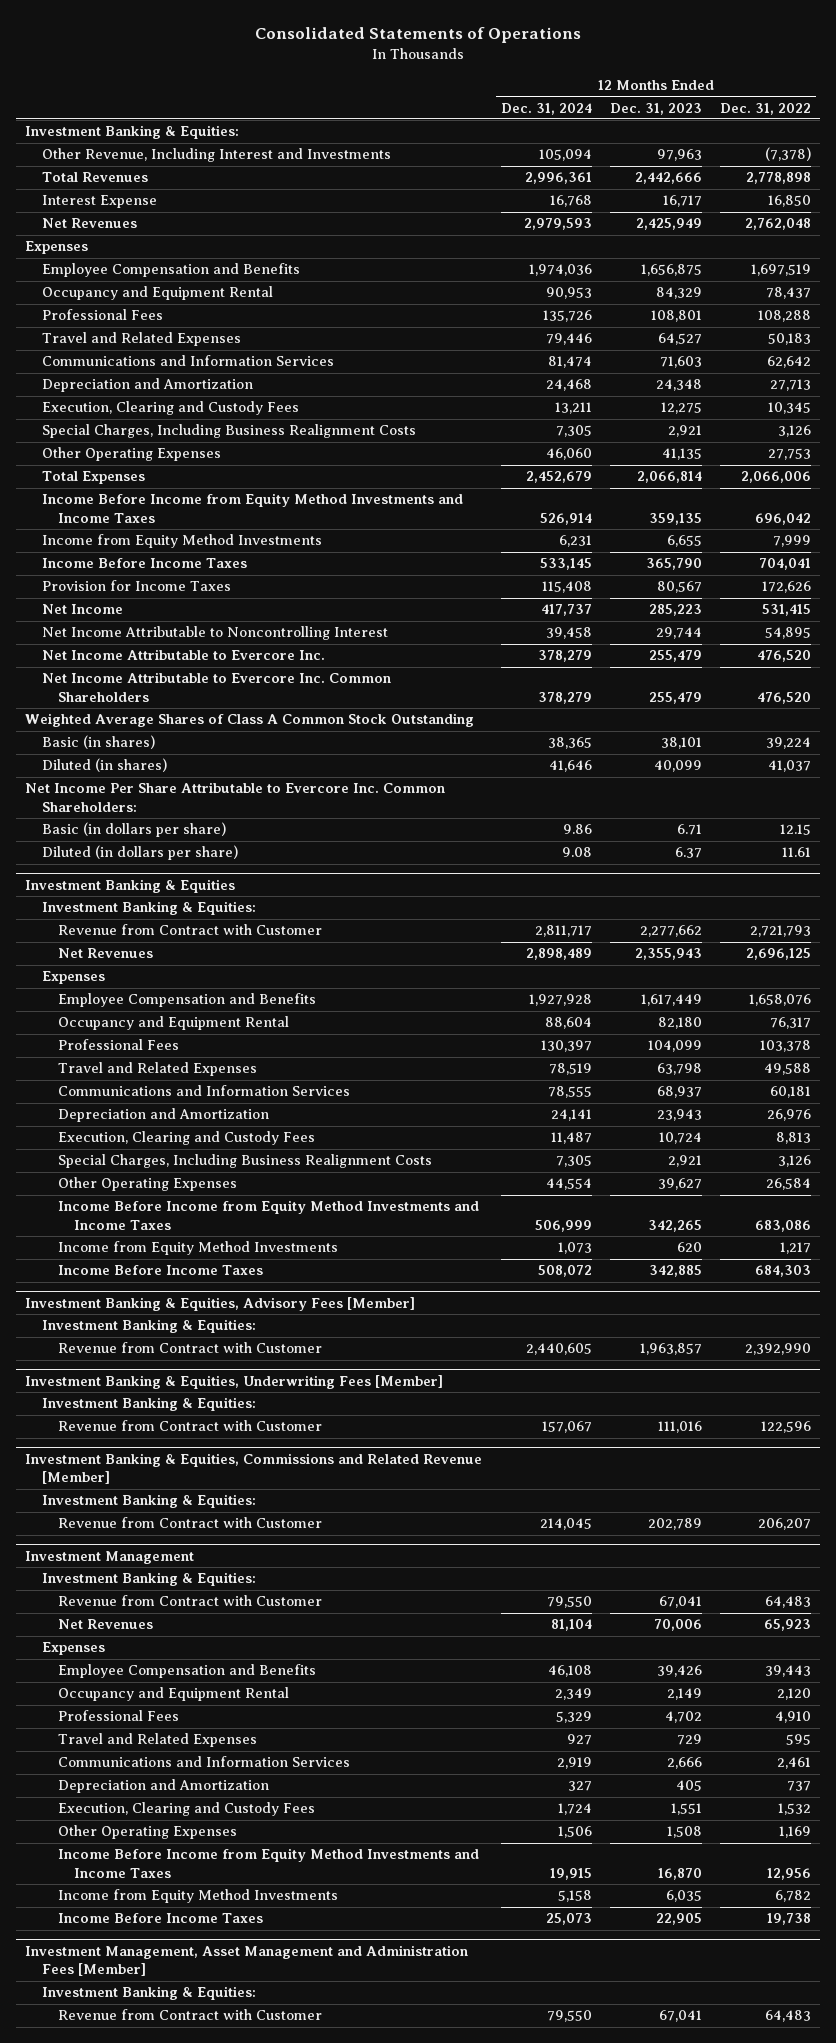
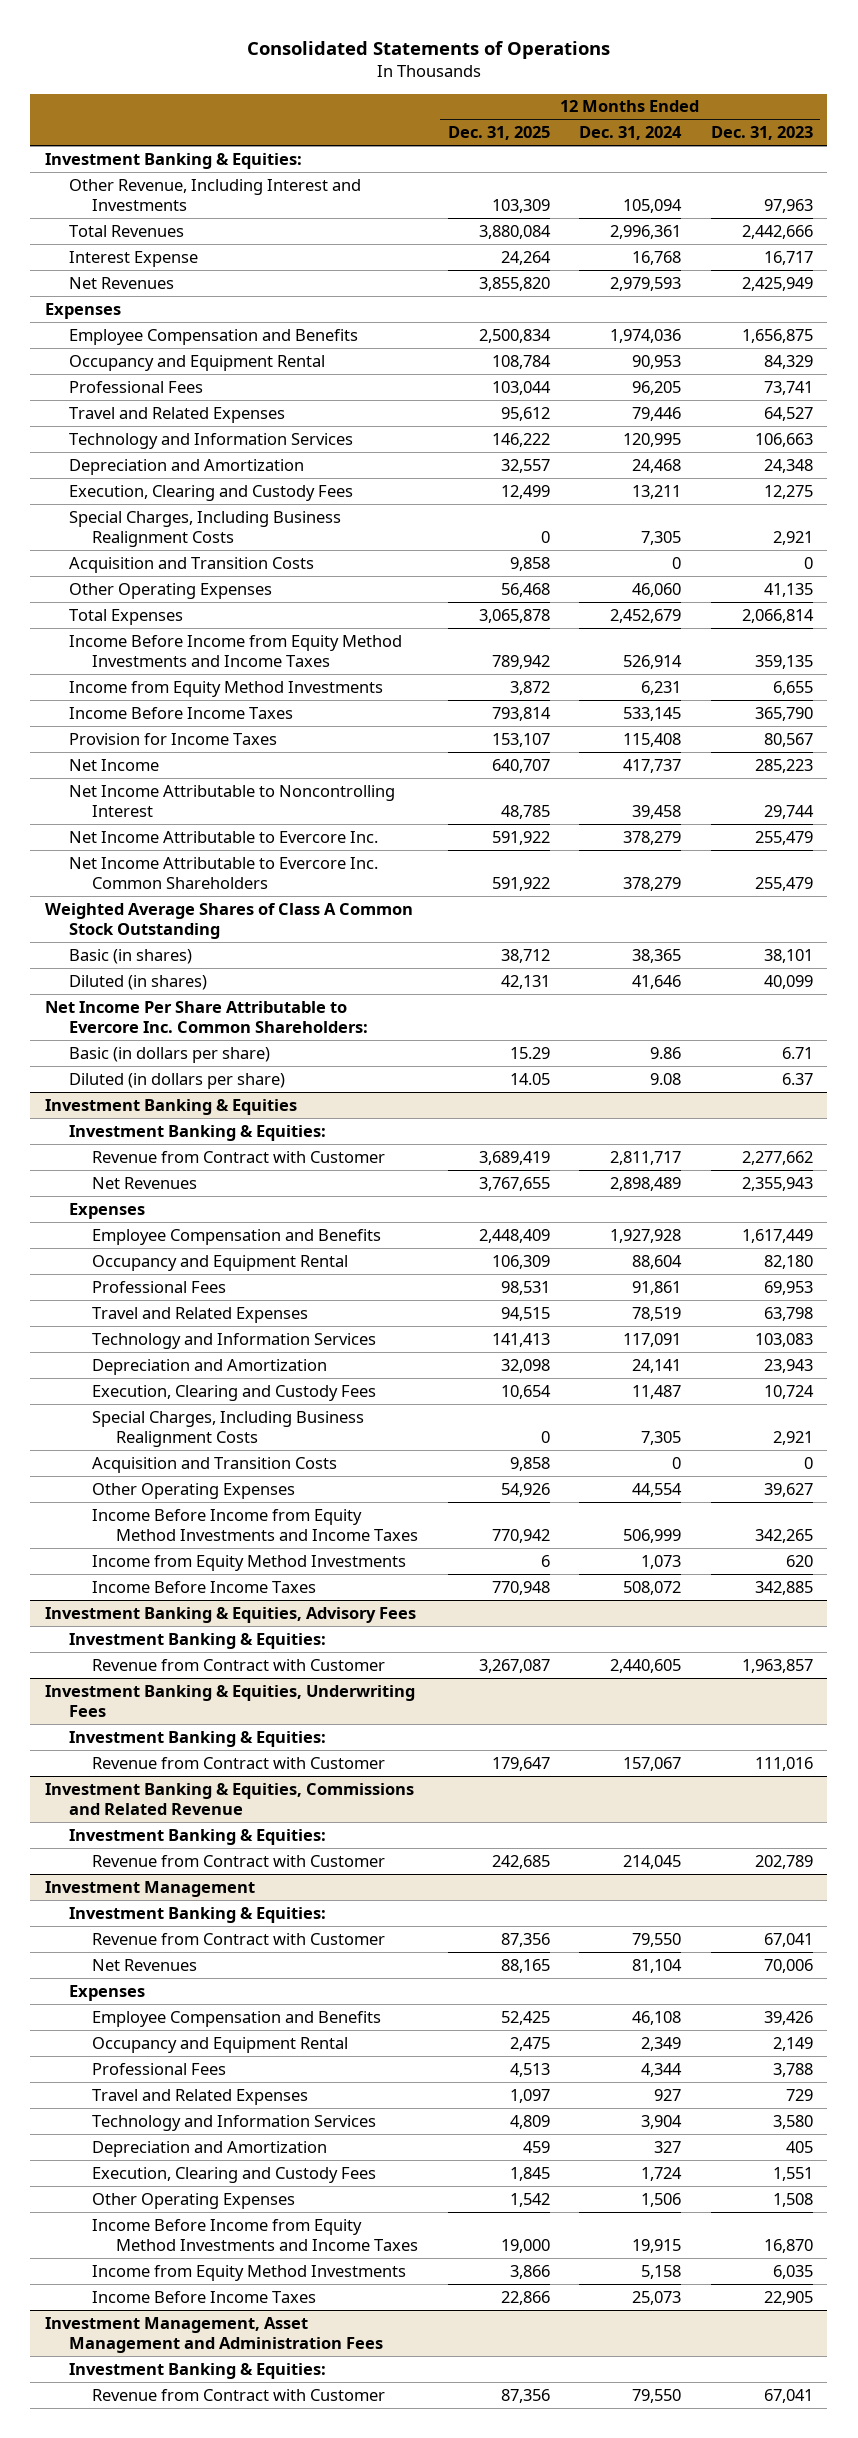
[720,102,812,115] Dec. 31, 2022 -> none
none -> [447,125,550,140] Dec. 31, 2025
[542,310,592,323] 135,726 -> [632,380,682,395] 96,205
[650,310,702,323] 108,801 -> [763,380,813,395] 73,741
[41,355,334,367] Communications and Information Services -> [68,432,353,449] Technology and Information Services
[547,356,592,369] 81,474 -> [623,432,682,447] 120,995
[659,356,702,369] 71,603 -> [754,432,813,447] 106,663
none -> [68,556,314,573] Acquisition and Transition Costs
[540,1040,592,1053] 130,397 -> [632,1280,682,1295] 91,861
[647,1040,702,1053] 104,099 -> [763,1280,813,1295] 69,953
[57,1085,350,1097] Communications and Information Services -> [92,1332,377,1349] Technology and Information Services
[547,1086,592,1099] 78,555 -> [623,1332,682,1347] 117,091
[656,1086,702,1099] 68,937 -> [754,1332,813,1347] 103,083
none -> [92,1456,338,1473] Acquisition and Transition Costs
[25,1296,416,1311] Investment Banking & Equities, Advisory Fees [Member] -> [44,1606,416,1623] Investment Banking & Equities, Advisory Fees
[25,1374,444,1389] Investment Banking & Equities, Underwriting Fees [Member] -> [44,1684,415,1717] Investment Banking & Equities, Underwriting Fees
[25,1452,483,1485] Investment Banking & Equities, Commissions and Related Revenue [Member] -> [44,1782,414,1815] Investment Banking & Equities, Commissions and Related Revenue
[555,1711,592,1724] 5,329 -> [641,2062,683,2077] 4,344
[664,1711,702,1724] 4,702 -> [772,2062,813,2077] 3,788
[57,1756,350,1768] Communications and Information Services -> [92,2114,377,2131] Technology and Information Services
[556,1757,592,1770] 2,919 -> [641,2114,683,2129] 3,904
[666,1757,702,1770] 2,666 -> [772,2114,813,2129] 3,580
[25,1944,469,1977] Investment Management, Asset Management and Administration Fees [Member] -> [44,2316,383,2353] Investment Management, Asset Management and Administration Fees

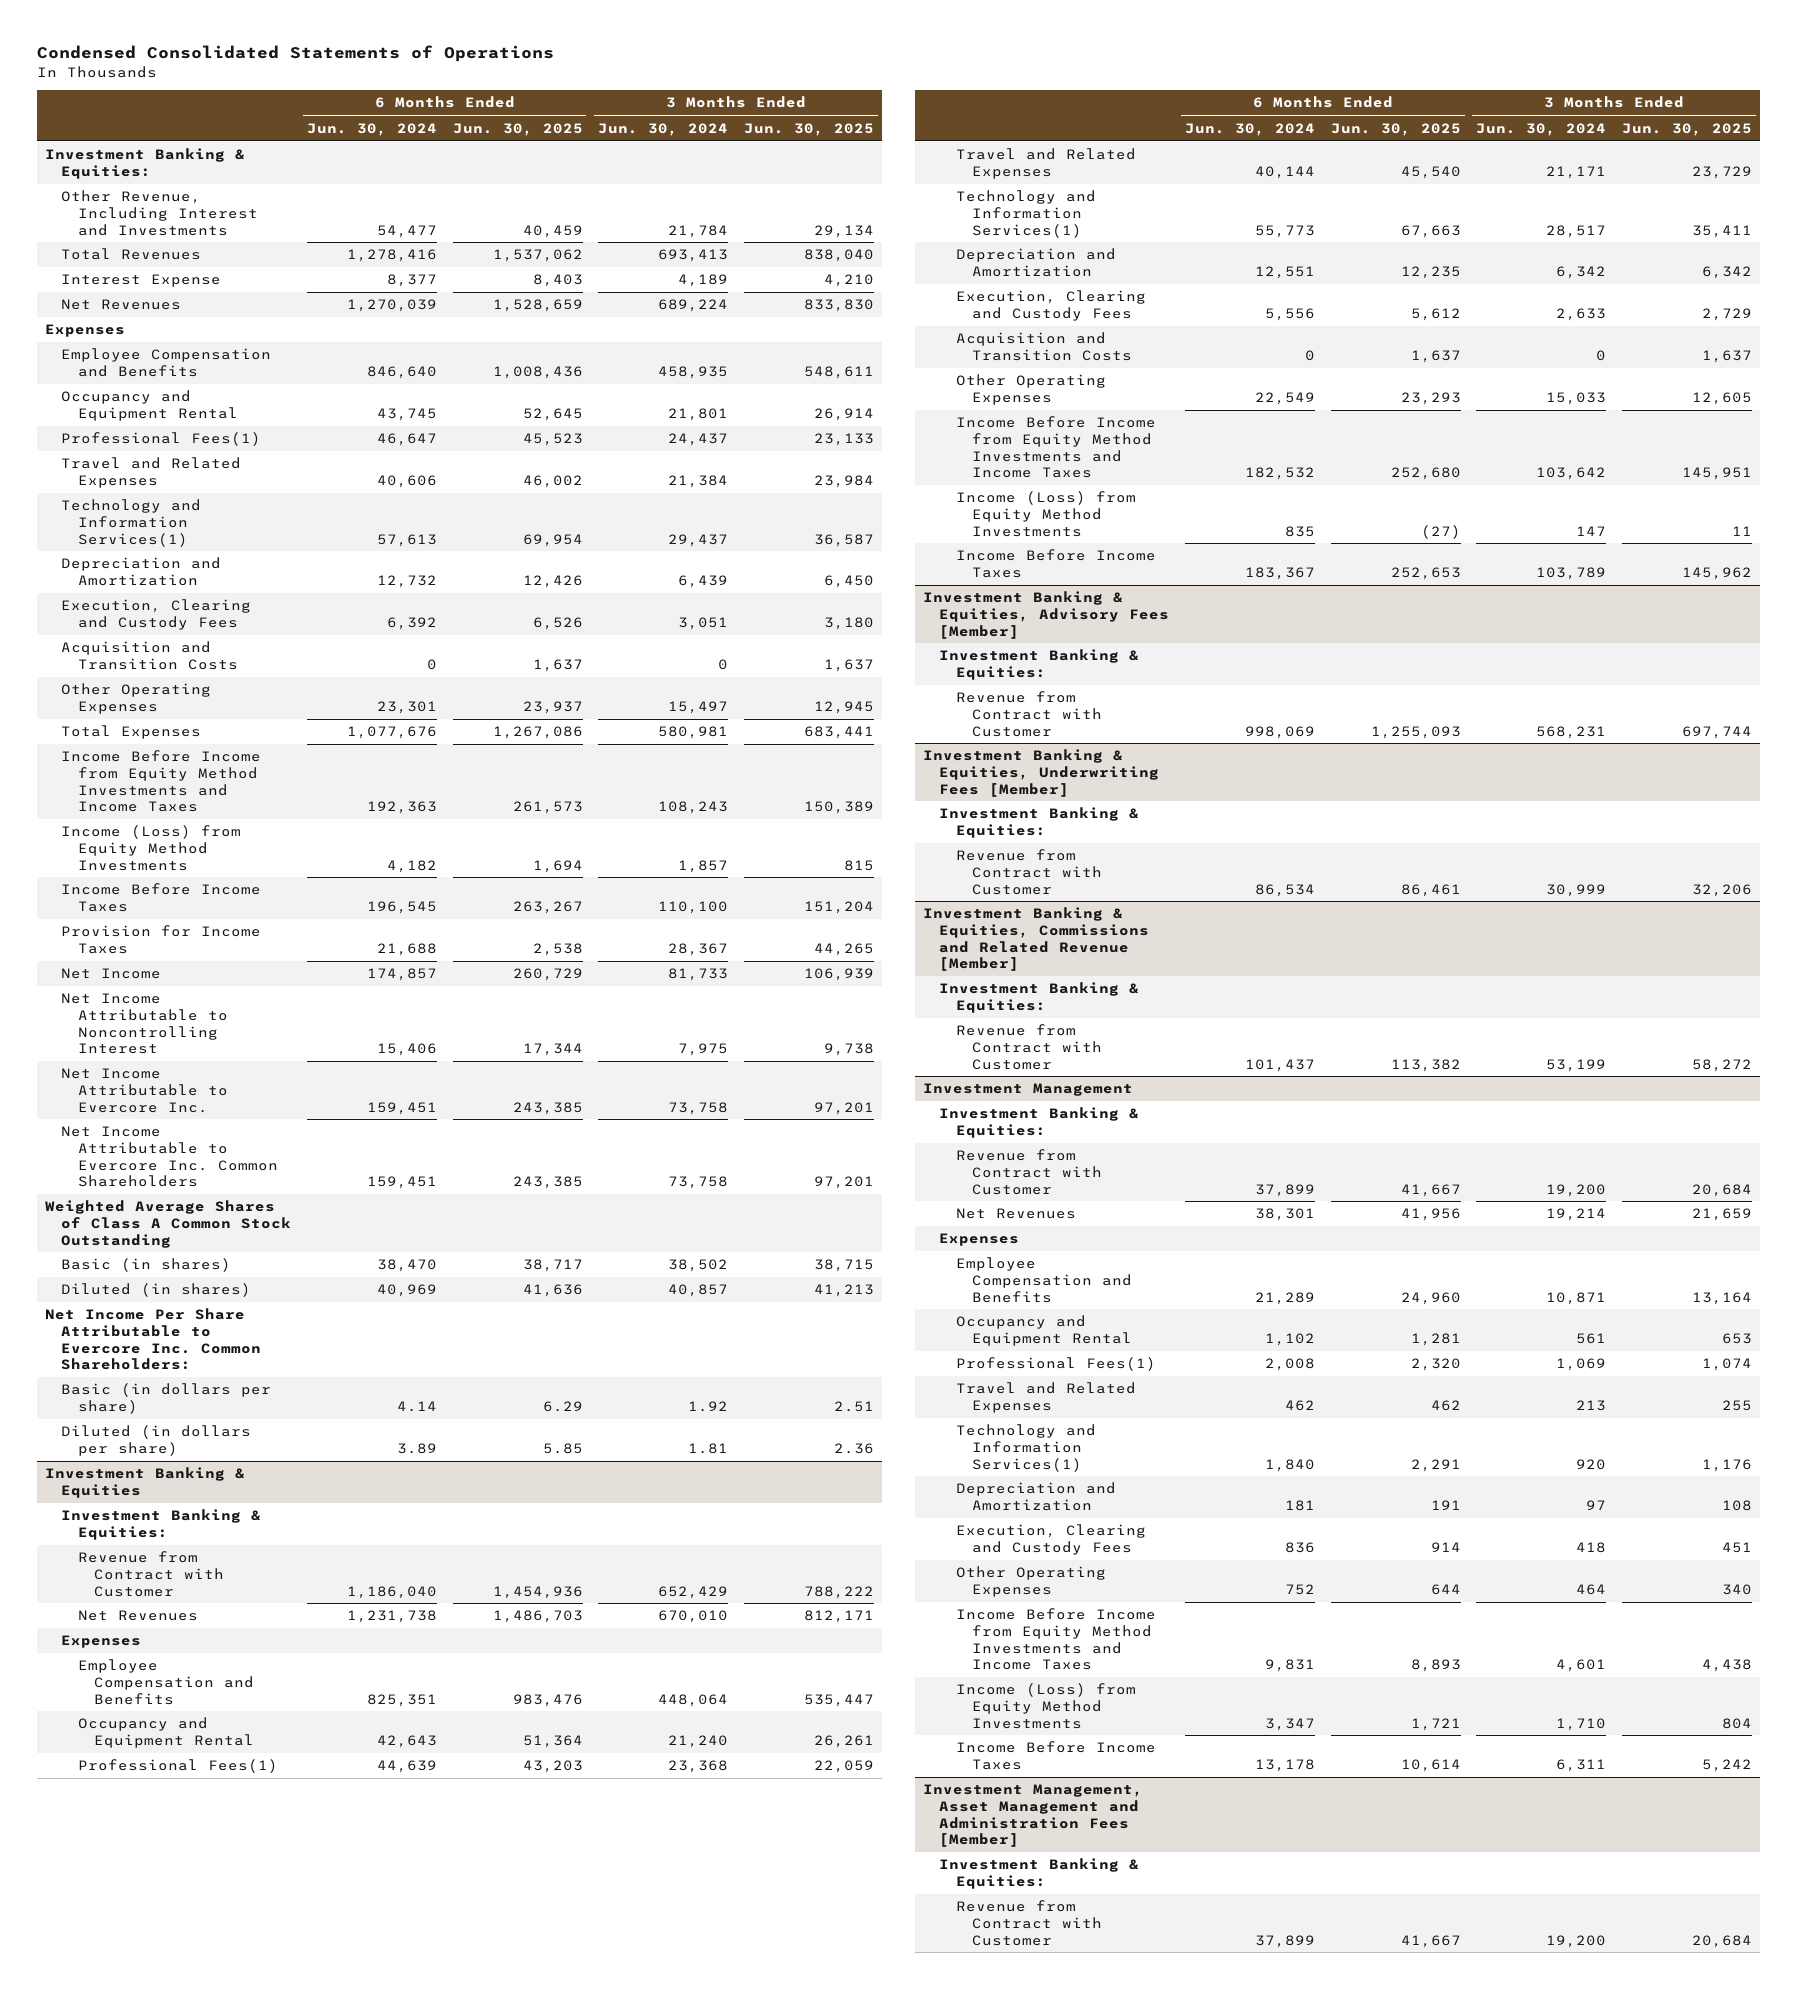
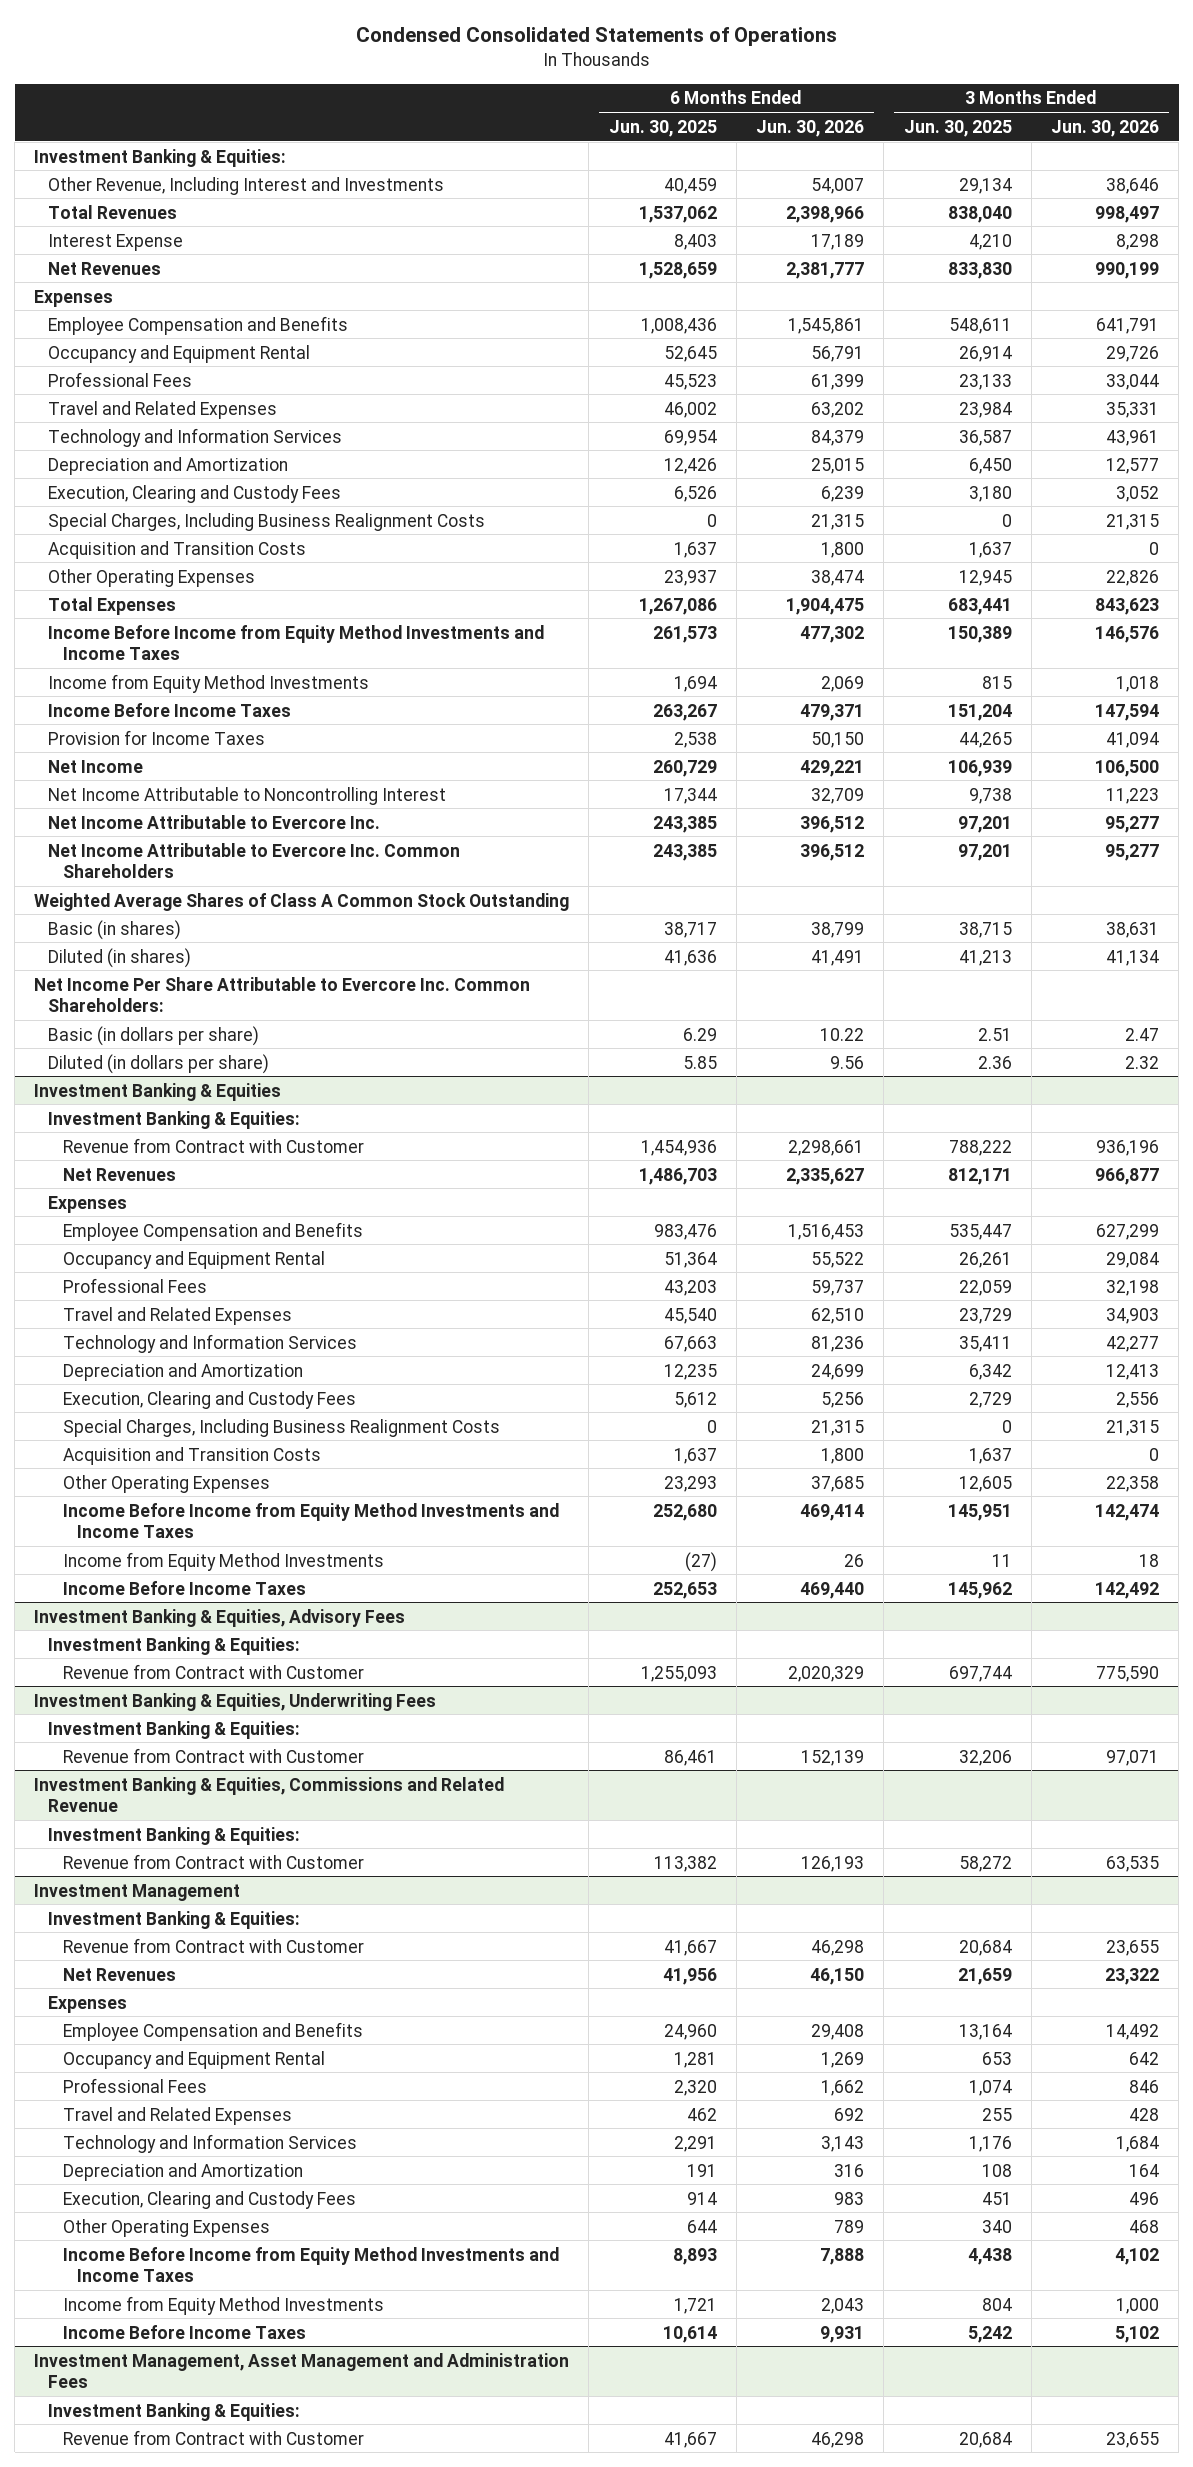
[307,122,438,136] Jun. 30, 2024 -> none
[598,122,729,136] Jun. 30, 2024 -> none
none -> [756,119,865,137] Jun. 30, 2026
none -> [1050,119,1159,137] Jun. 30, 2026
[61,432,262,447] Professional Fees(1) -> [48,371,193,387] Professional Fees
[61,499,202,547] Technology and Information Services(1) -> [48,427,343,447] Technology and Information Services
none -> [48,512,486,531] Special Charges, Including Business Realignment Costs
[61,825,242,871] Income (Loss) from Equity Method Investments -> [48,673,370,693] Income from Equity Method Investments
[77,1759,278,1774] Professional Fees(1) -> [62,1277,207,1293] Professional Fees
[955,190,1096,238] Technology and Information Services(1) -> [62,1333,357,1353] Technology and Information Services
none -> [62,1418,500,1437] Special Charges, Including Business Realignment Costs
[955,491,1136,537] Income (Loss) from Equity Method Investments -> [62,1551,384,1571] Income from Equity Method Investments
[923,591,1170,639] Investment Banking & Equities, Advisory Fees [Member] -> [34,1608,406,1627] Investment Banking & Equities, Advisory Fees
[923,749,1160,797] Investment Banking & Equities, Underwriting Fees [Member] -> [34,1692,437,1711] Investment Banking & Equities, Underwriting Fees
[923,907,1150,972] Investment Banking & Equities, Commissions and Related Revenue [Member] -> [34,1776,505,1813] Investment Banking & Equities, Commissions and Related Revenue
[955,1357,1156,1372] Professional Fees(1) -> [62,2077,207,2093] Professional Fees
[955,1424,1096,1472] Technology and Information Services(1) -> [62,2133,357,2153] Technology and Information Services
[955,1683,1136,1729] Income (Loss) from Equity Method Investments -> [62,2295,384,2315] Income from Equity Method Investments
[923,1784,1144,1848] Investment Management, Asset Management and Administration Fees [Member] -> [34,2352,570,2389] Investment Management, Asset Management and Administration Fees

